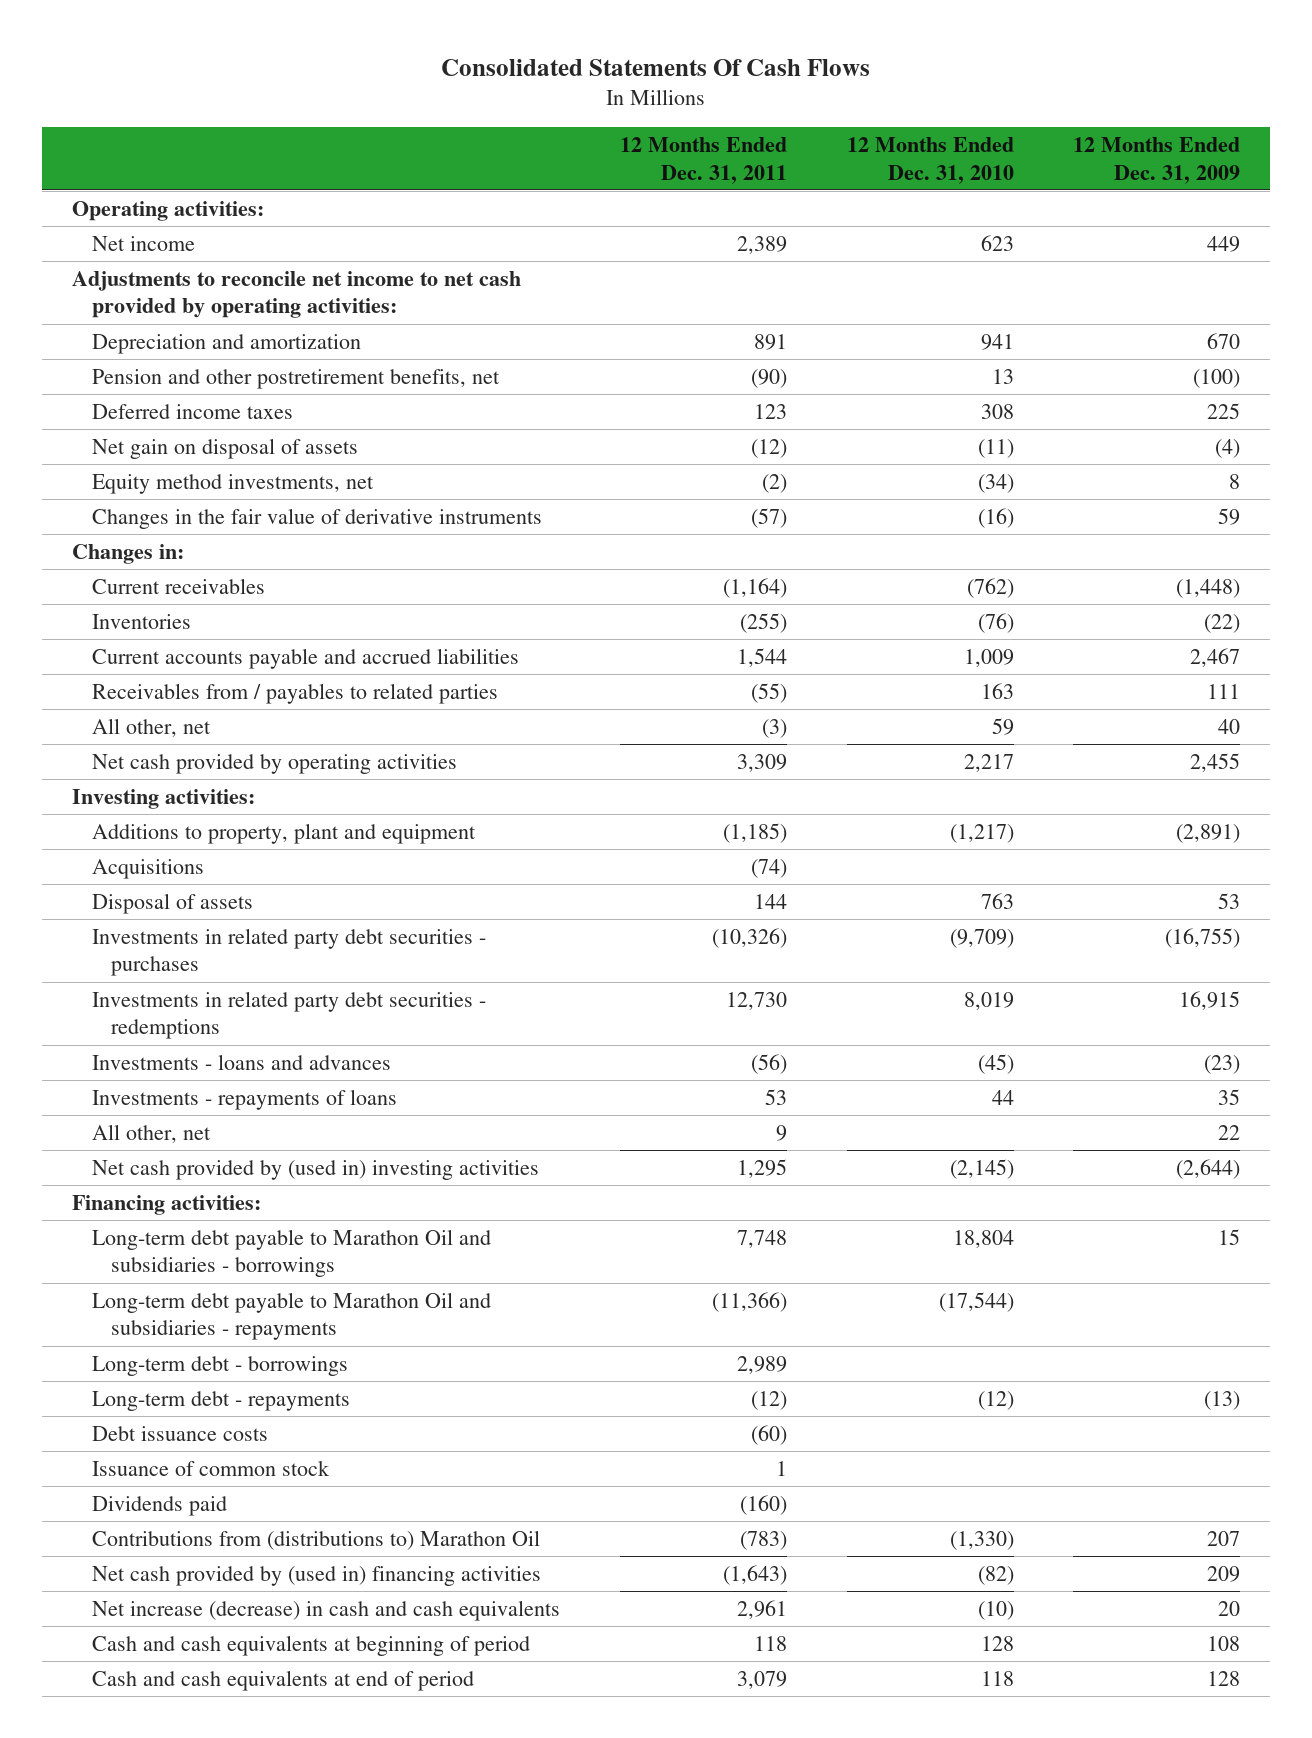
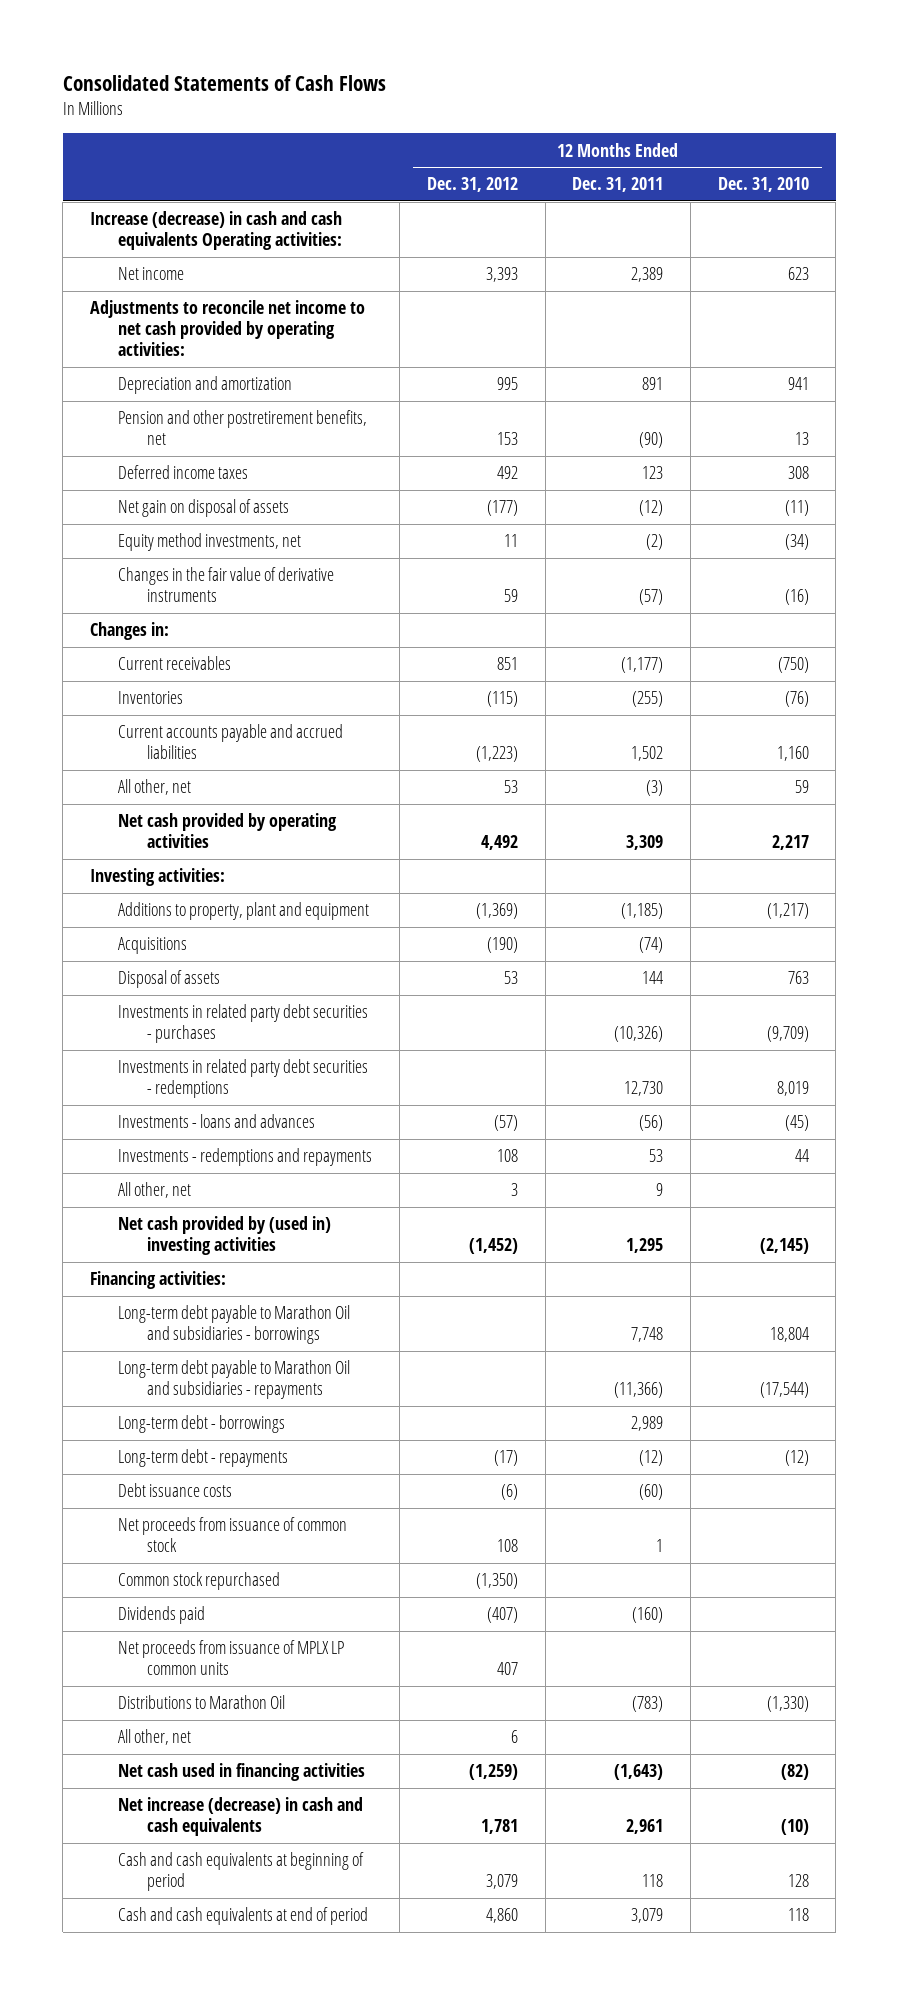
[441,58,871,76] Consolidated Statements Of Cash Flows -> [62,74,386,91] Consolidated Statements of Cash Flows
[1073,136,1241,184] 12 Months Ended Dec. 31, 2009 -> none
none -> [426,177,518,193] Dec. 31, 2012
[71,200,264,221] Operating activities: -> none
none -> [89,211,343,251] Increase (decrease) in cash and cash equivalents Operating activities:
[722,577,787,598] (1,164) -> [621,657,664,674] (1,177)
[966,577,1014,598] (762) -> [777,657,809,674] (750)
[91,682,498,704] Receivables from / payables to related parties -> none
[736,647,787,667] 1,544 -> [631,746,664,762] 1,502
[963,648,1014,667] 1,009 -> [776,746,809,762] 1,160
[91,1088,397,1110] Investments - repayments of loans -> [118,1148,373,1167] Investments - redemptions and repayments
[91,1459,330,1476] Issuance of common stock -> [118,1517,348,1553] Net proceeds from issuance of common stock
none -> [118,1572,281,1591] Common stock repurchased
none -> [118,1640,345,1676] Net proceeds from issuance of MPLX LP common units
[91,1529,540,1550] Contributions from (distributions to) Marathon Oil -> [118,1695,286,1710] Distributions to Marathon Oil
none -> [118,1729,192,1746] All other, net
[91,1565,541,1586] Net cash provided by (used in) financing activities -> [118,1763,366,1782] Net cash used in financing activities

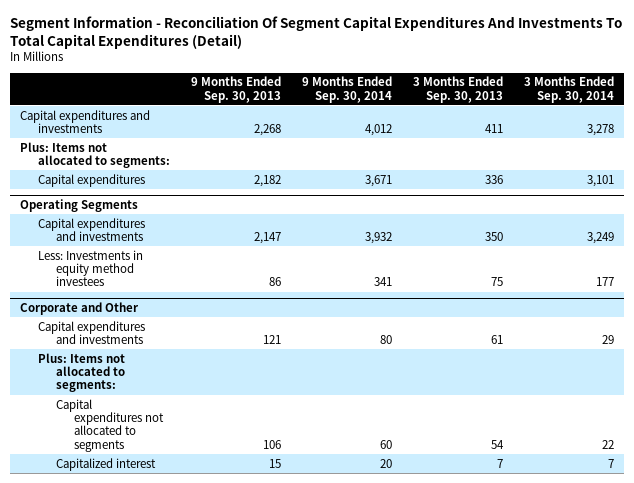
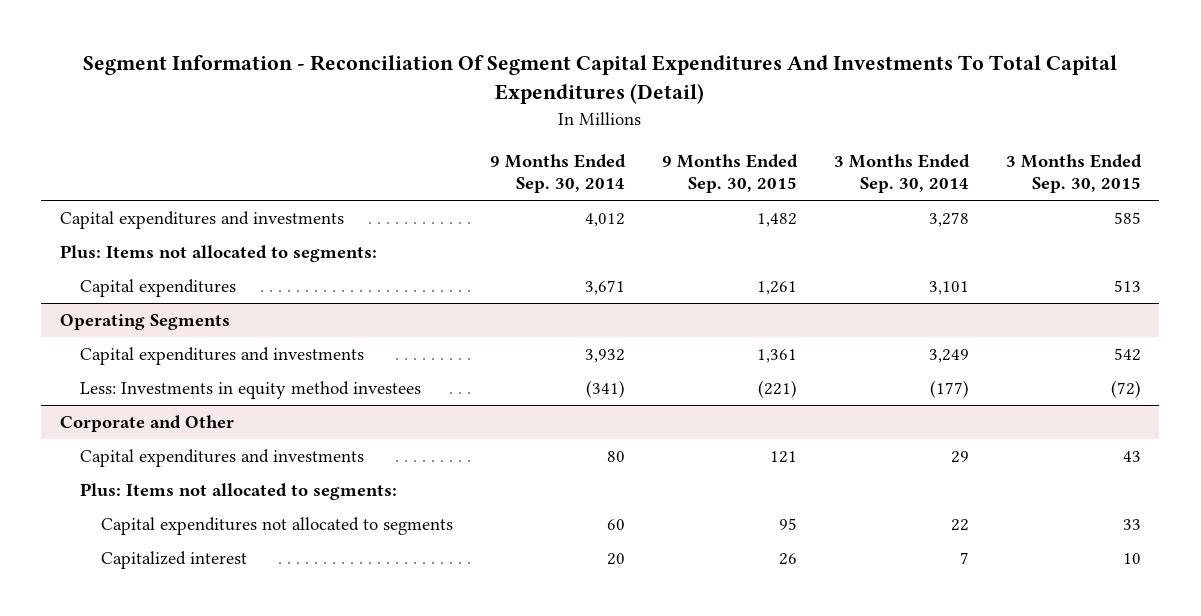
[191,76,282,103] 9 Months Ended Sep. 30, 2013 -> none
[412,76,503,103] 3 Months Ended Sep. 30, 2013 -> none
none -> [661,153,798,194] 9 Months Ended Sep. 30, 2015
none -> [1005,153,1142,194] 3 Months Ended Sep. 30, 2015
[373,277,392,287] 341 -> [585,380,625,399] (341)
[595,277,614,287] 177 -> [929,380,969,399] (177)

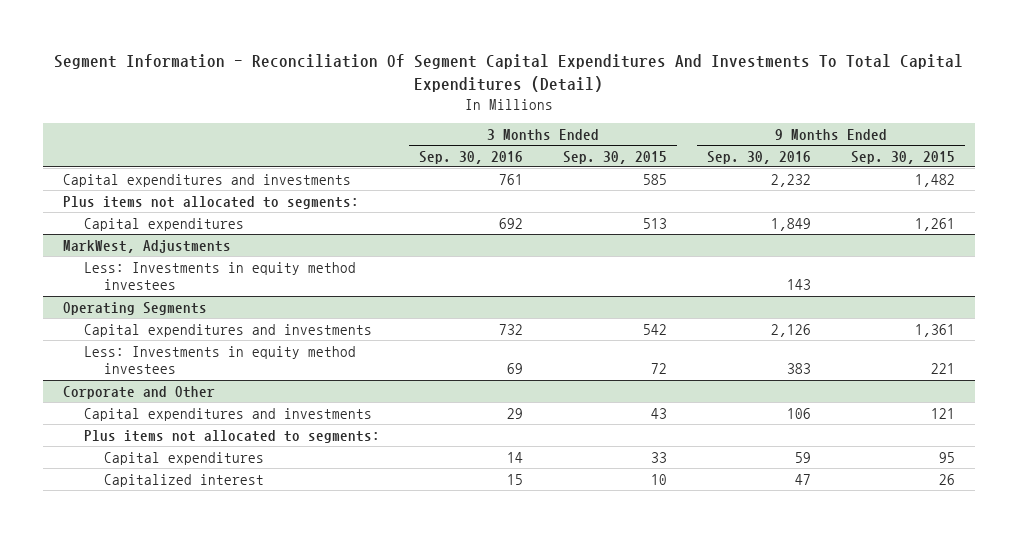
[489,153,626,194] 9 Months Ended Sep. 30, 2014 -> none
[833,153,970,194] 3 Months Ended Sep. 30, 2014 -> none
none -> [419,150,524,164] Sep. 30, 2016
none -> [707,150,812,164] Sep. 30, 2016
[59,245,377,263] Plus: Items not allocated to segments: -> [63,195,360,209] Plus items not allocated to segments:
none -> [63,239,232,253] MarkWest, Adjustments
none -> [83,261,356,291] Less: Investments in equity method investees
[757,380,797,399] (221) -> [930,363,955,375] 221
[1110,380,1141,399] (72) -> [651,363,668,375] 72
[80,483,398,501] Plus: Items not allocated to segments: -> [83,429,380,443] Plus items not allocated to segments:
[100,517,453,536] Capital expenditures not allocated to segments -> [103,451,264,465] Capital expenditures

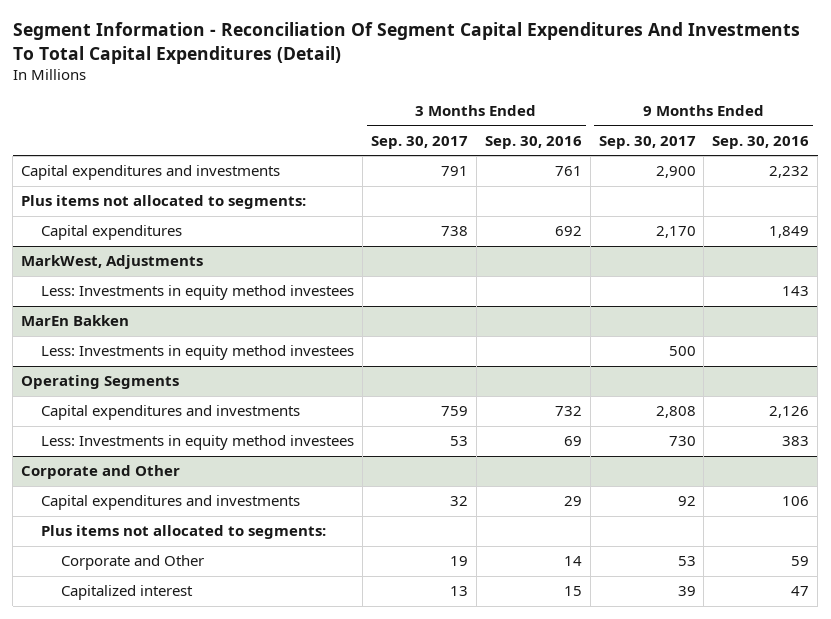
[563,150,668,164] Sep. 30, 2015 -> none
[850,150,955,164] Sep. 30, 2015 -> none
none -> [371,135,469,149] Sep. 30, 2017
none -> [598,135,696,149] Sep. 30, 2017
none -> [21,315,130,327] MarEn Bakken
none -> [41,345,355,361] Less: Investments in equity method investees
[103,451,264,465] Capital expenditures -> [61,555,205,571] Corporate and Other

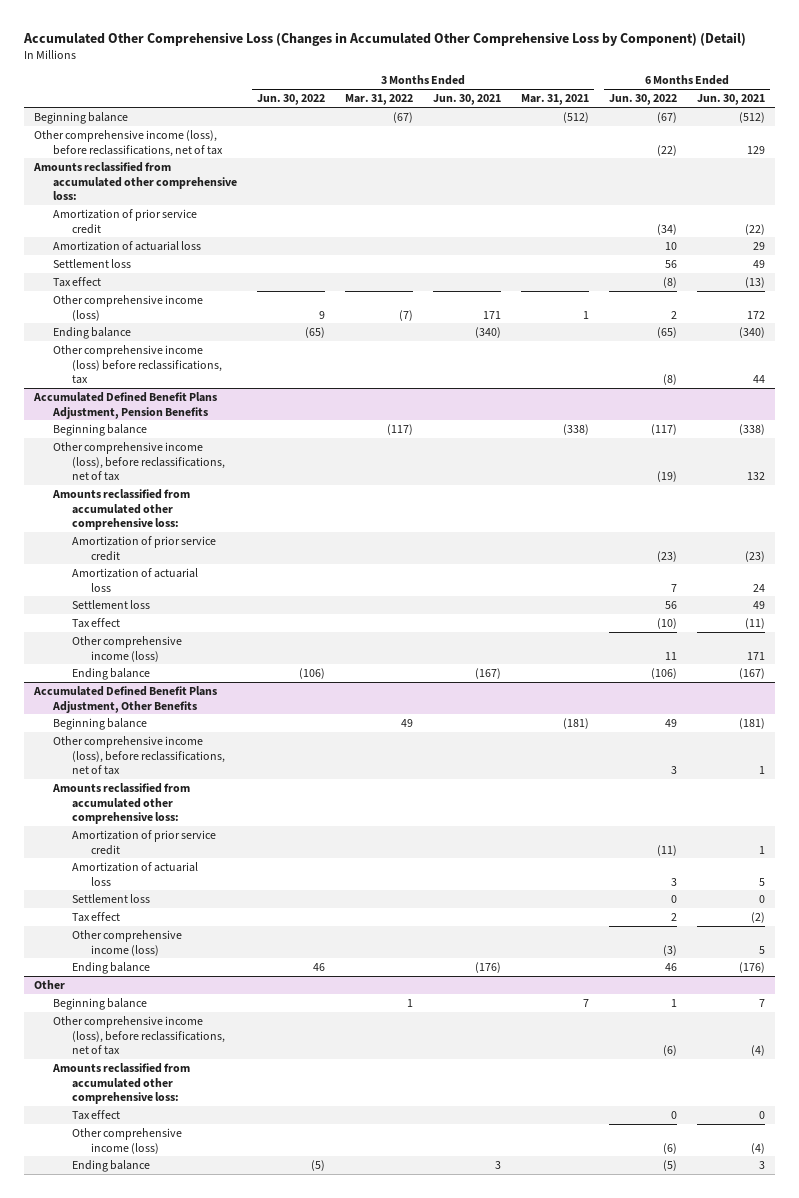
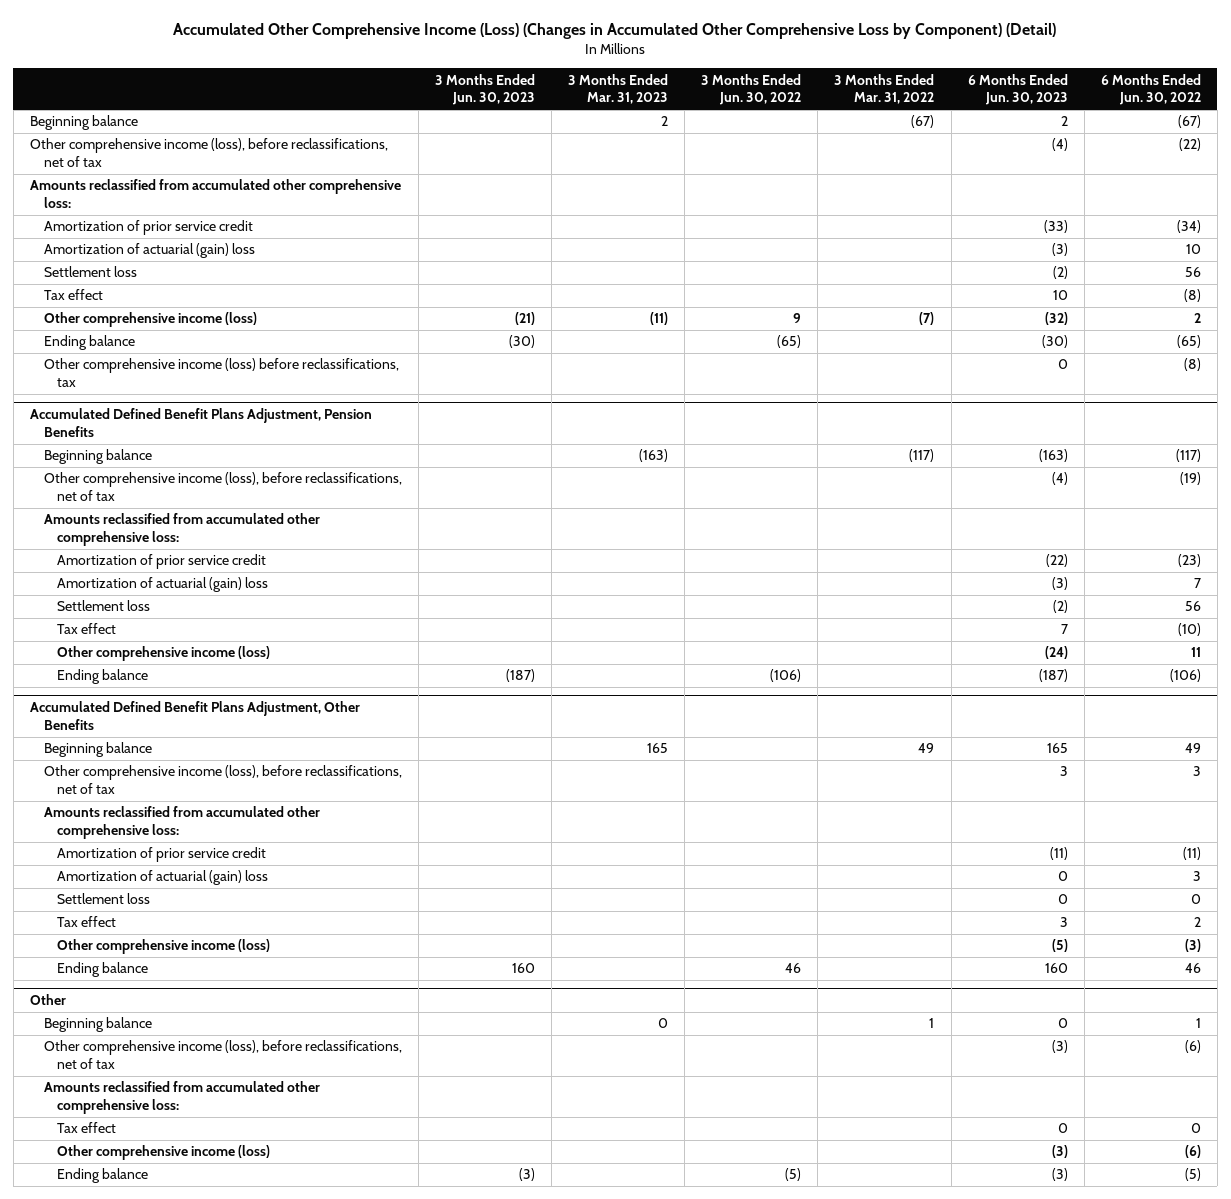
[22,31,746,46] Accumulated Other Comprehensive Loss (Changes in Accumulated Other Comprehensive Loss by Component) (Detail) -> [173,22,1057,39] Accumulated Other Comprehensive Income (Loss) (Changes in Accumulated Other Comprehensive Loss by Component) (Detail)
[432,94,501,106] Jun. 30, 2021 -> none
[520,94,589,106] Mar. 31, 2021 -> none
[696,94,765,106] Jun. 30, 2021 -> none
none -> [434,73,535,106] 3 Months Ended Jun. 30, 2023
none -> [568,73,669,105] 3 Months Ended Mar. 31, 2023
none -> [967,73,1068,106] 6 Months Ended Jun. 30, 2023
[52,240,201,251] Amortization of actuarial loss -> [43,243,255,259] Amortization of actuarial (gain) loss
[71,567,198,592] Amortization of actuarial loss -> [57,577,269,593] Amortization of actuarial (gain) loss
[71,861,198,886] Amortization of actuarial loss -> [57,870,269,886] Amortization of actuarial (gain) loss

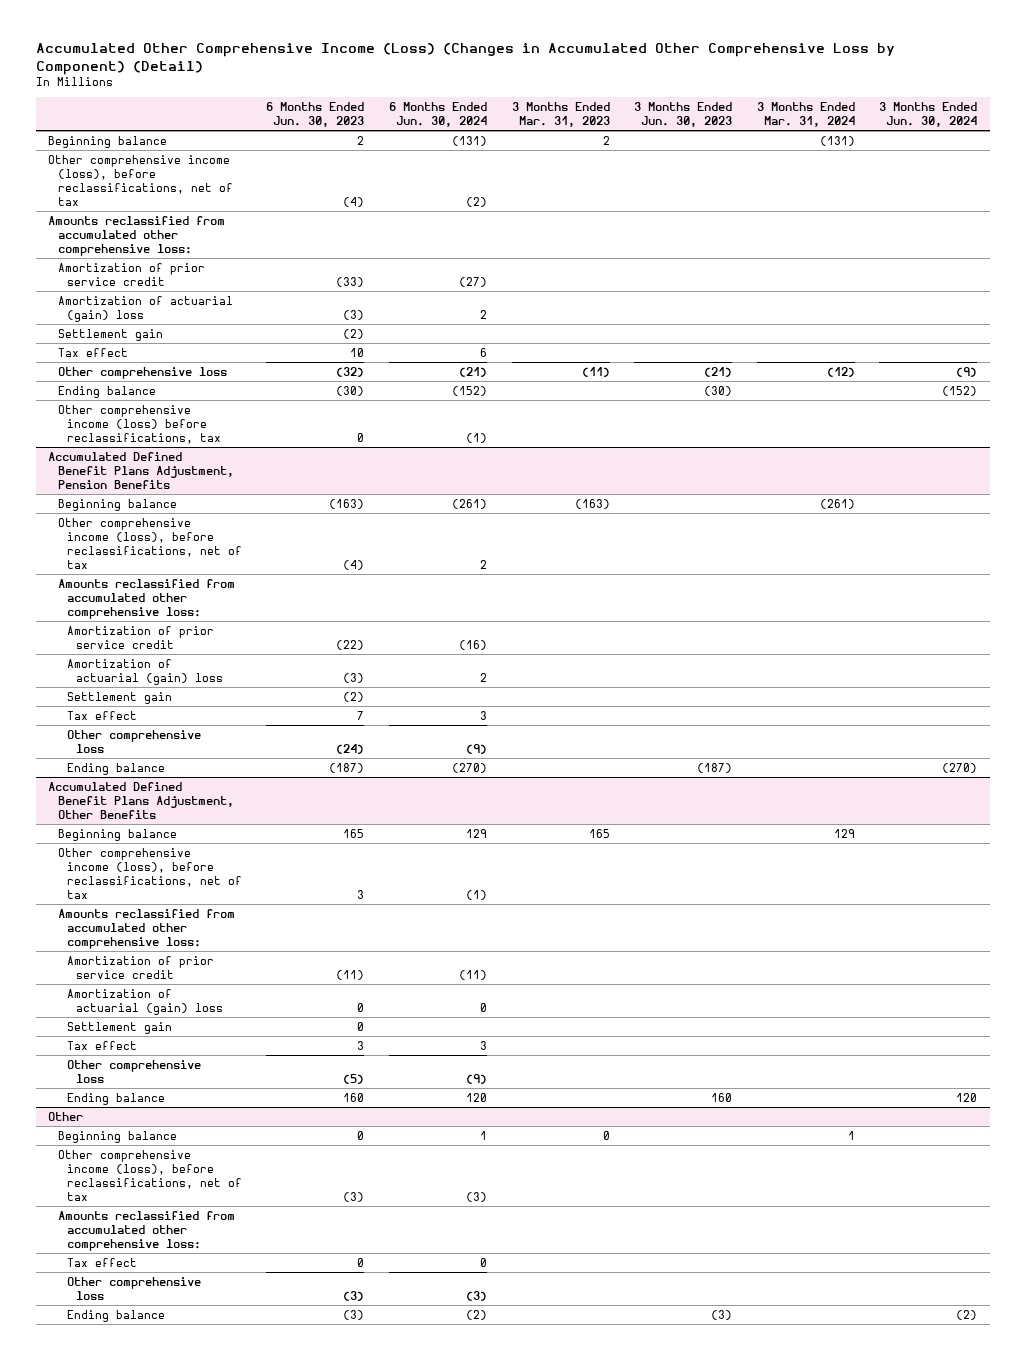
[701,73,802,106] 3 Months Ended Jun. 30, 2022 -> none
[834,73,935,105] 3 Months Ended Mar. 31, 2022 -> none
[1100,73,1201,106] 6 Months Ended Jun. 30, 2022 -> none
none -> [389,102,488,128] 6 Months Ended Jun. 30, 2024
none -> [756,102,855,128] 3 Months Ended Mar. 31, 2024
none -> [879,102,978,128] 3 Months Ended Jun. 30, 2024
[43,266,137,278] Settlement loss -> [57,328,163,341] Settlement gain
[43,312,257,328] Other comprehensive income (loss) -> [57,366,227,379] Other comprehensive loss
[57,600,151,612] Settlement loss -> [66,691,172,704] Settlement gain
[57,646,271,662] Other comprehensive income (loss) -> [66,729,201,753] Other comprehensive loss
[57,893,151,905] Settlement loss -> [66,1021,172,1034] Settlement gain
[57,939,271,955] Other comprehensive income (loss) -> [66,1059,201,1083] Other comprehensive loss
[57,1145,271,1161] Other comprehensive income (loss) -> [66,1276,201,1300] Other comprehensive loss

